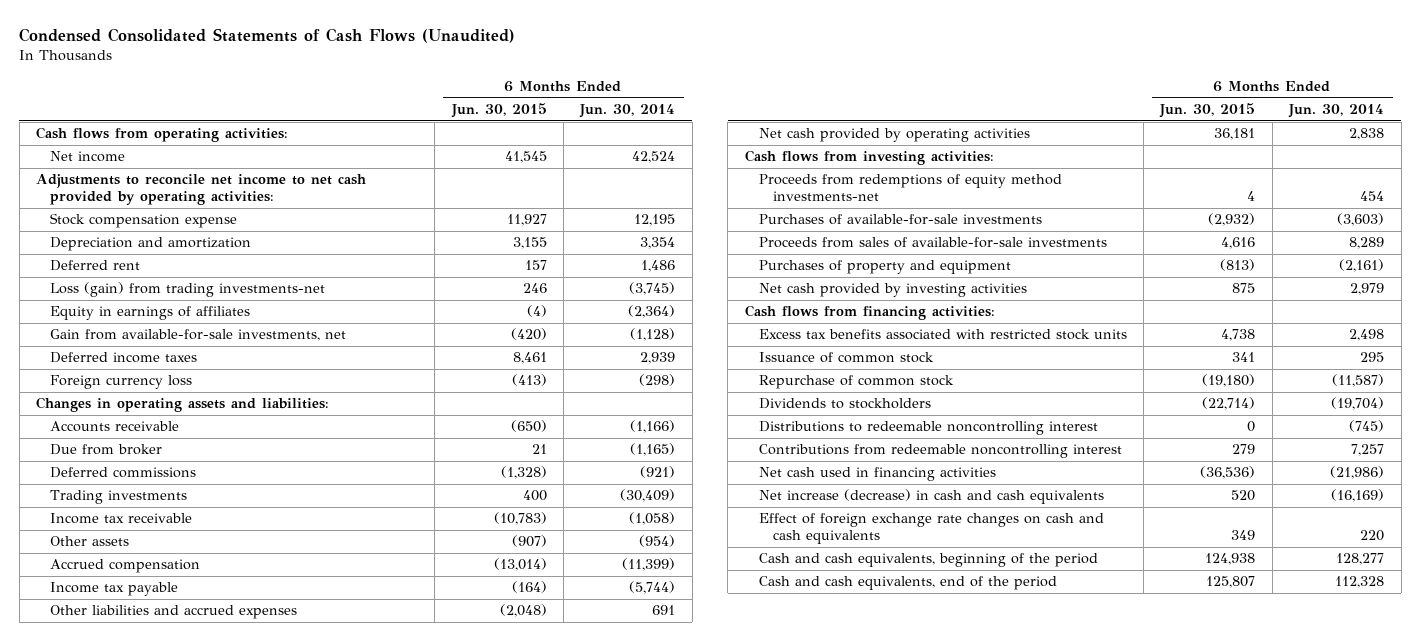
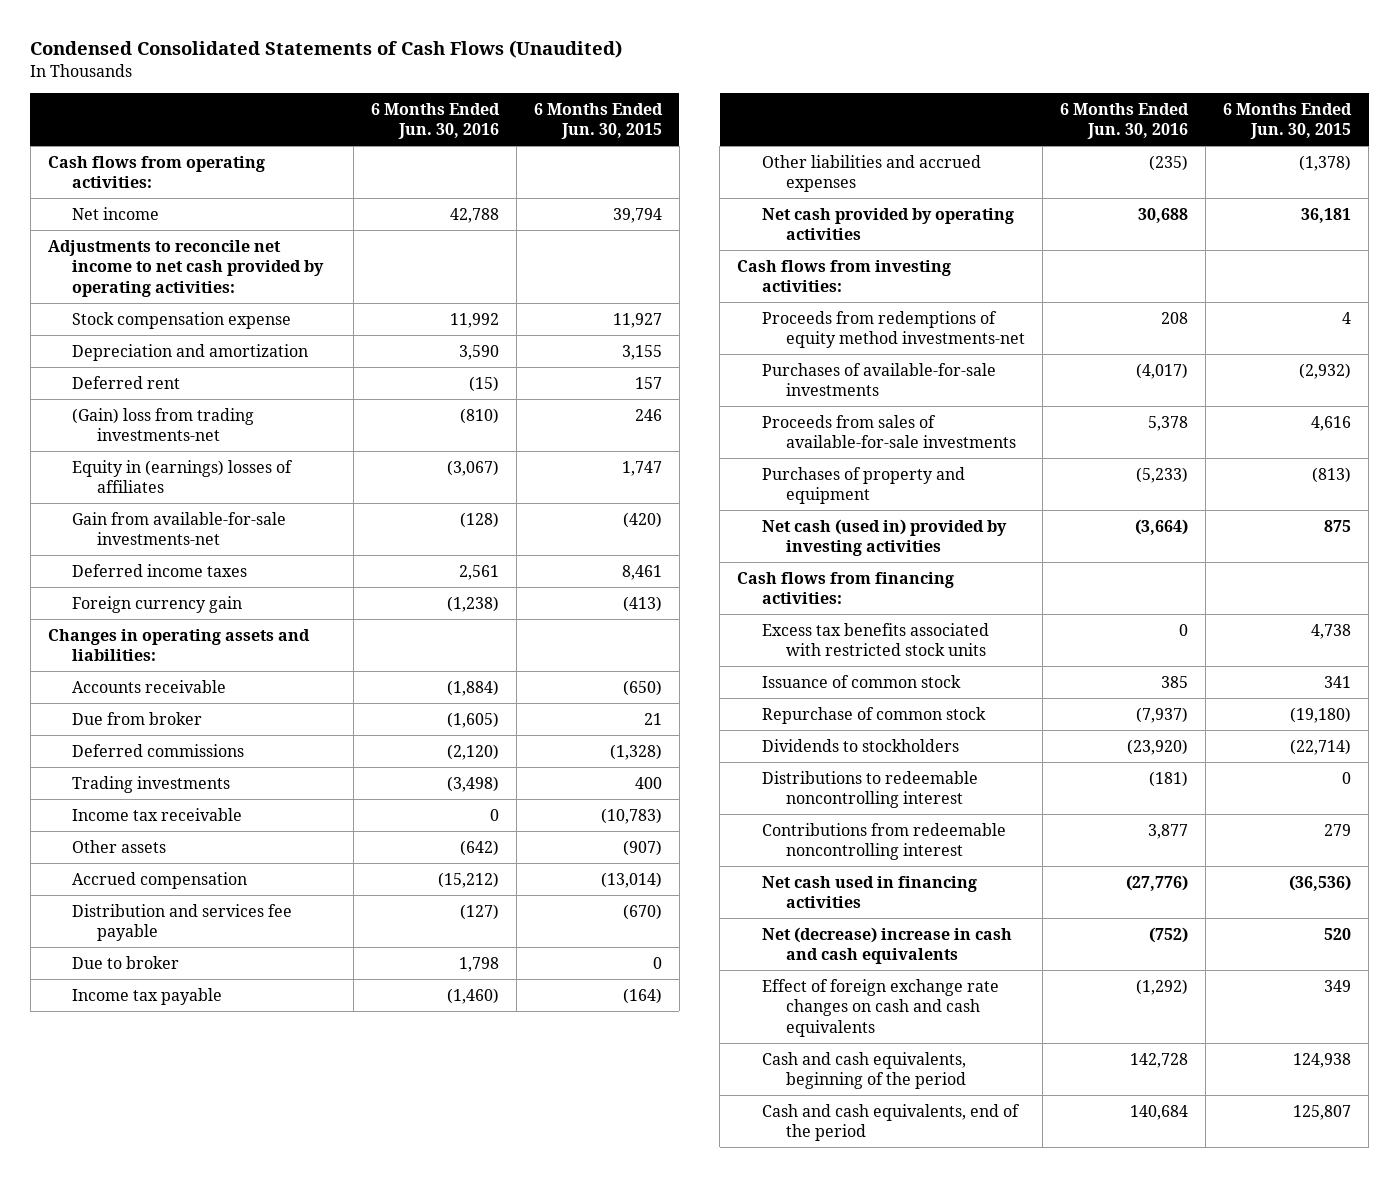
[579,104,676,119] Jun. 30, 2014 -> none
none -> [370,102,500,140] 6 Months Ended Jun. 30, 2016
[504,151,547,164] 41,545 -> [612,207,662,223] 39,794
[49,282,325,298] Loss (gain) from trading investments-net -> [72,407,255,442] (Gain) loss from trading investments-net
[49,306,250,321] Equity in earnings of affiliates -> [72,459,294,494] Equity in (earnings) losses of affiliates
[526,305,547,318] (4) -> [621,460,662,476] 1,747
[49,329,346,342] Gain from available-for-sale investments, net -> [72,511,287,546] Gain from available-for-sale investments-net
[49,375,192,390] Foreign currency loss -> [72,595,243,613] Foreign currency gain
none -> [72,903,293,942] Distribution and services fee payable
none -> [72,955,180,969] Due to broker
[499,604,547,618] (2,048) -> [1299,154,1352,171] (1,378)
[758,283,1027,298] Net cash provided by investing activities -> [761,518,1007,557] Net cash (used in) provided by investing activities
[758,489,1104,505] Net increase (decrease) in cash and cash equivalents -> [761,926,1012,965] Net (decrease) increase in cash and cash equivalents

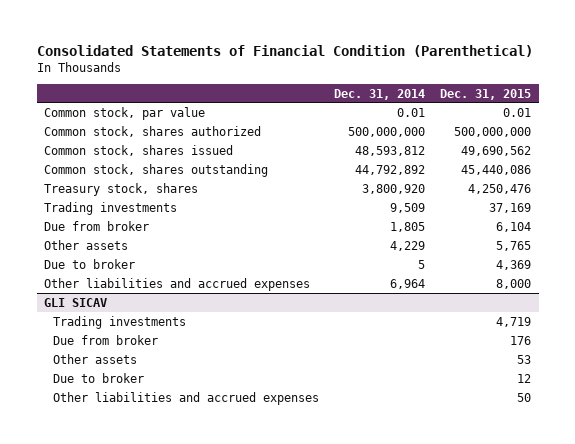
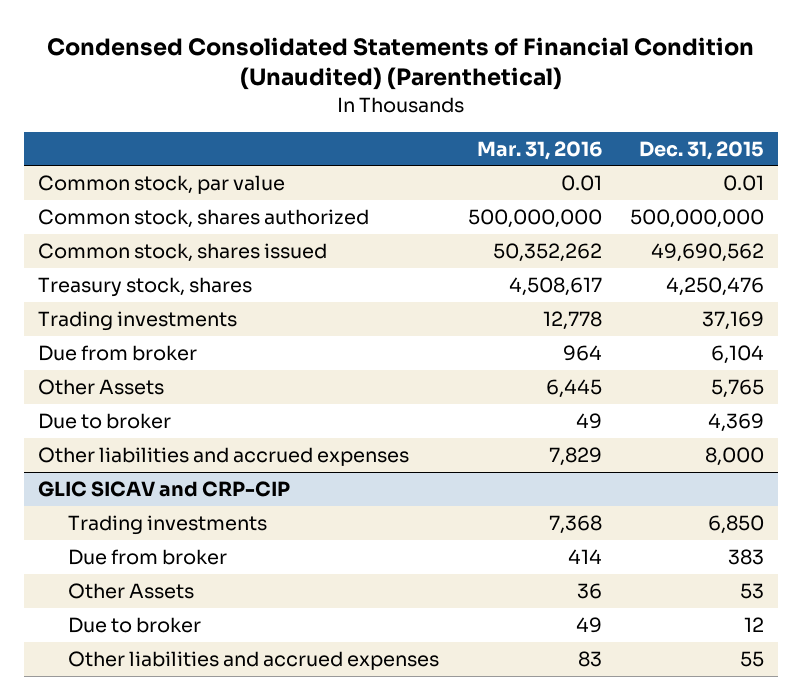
[36,44,533,57] Consolidated Statements of Financial Condition (Parenthetical) -> [47,36,755,91] Condensed Consolidated Statements of Financial Condition (Unaudited) (Parenthetical)
[334,88,426,100] Dec. 31, 2014 -> none
none -> [476,140,602,160] Mar. 31, 2016
[44,163,269,177] Common stock, shares outstanding -> none
[44,239,129,250] Other assets -> [38,378,165,395] Other Assets
[44,297,108,307] GLI SICAV -> none
none -> [38,480,291,497] GLIC SICAV and CRP-CIP
[496,316,532,327] 4,719 -> [707,514,764,534] 6,850
[510,335,532,345] 176 -> [727,548,764,565] 383
[52,353,137,364] Other assets -> [68,582,195,599] Other Assets
[517,392,532,402] 50 -> [739,650,764,667] 55

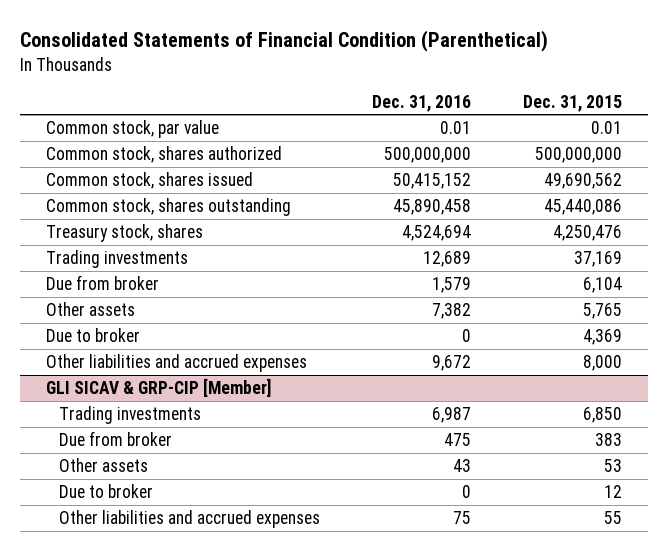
[47,36,755,91] Condensed Consolidated Statements of Financial Condition (Unaudited) (Parenthetical) -> [19,30,548,53] Consolidated Statements of Financial Condition (Parenthetical)
[476,140,602,160] Mar. 31, 2016 -> none
none -> [371,94,471,112] Dec. 31, 2016
none -> [45,198,291,217] Common stock, shares outstanding
[38,378,165,395] Other Assets -> [45,302,135,317] Other assets
[38,480,291,497] GLIC SICAV and CRP-CIP -> none
none -> [45,378,271,398] GLI SICAV & GRP-CIP [Member]
[68,582,195,599] Other Assets -> [58,458,148,473] Other assets

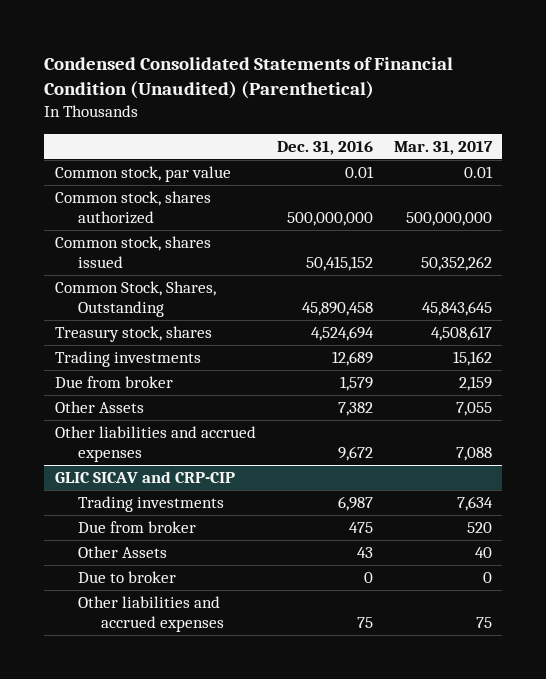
[19,30,548,53] Consolidated Statements of Financial Condition (Parenthetical) -> [44,56,454,100] Condensed Consolidated Statements of Financial Condition (Unaudited) (Parenthetical)
[522,94,622,112] Dec. 31, 2015 -> none
none -> [393,140,493,155] Mar. 31, 2017
[45,198,291,217] Common stock, shares outstanding -> [54,281,216,317] Common Stock, Shares, Outstanding
[45,328,140,343] Due to broker -> none
[45,302,135,317] Other assets -> [54,401,144,414] Other Assets
[45,378,271,398] GLI SICAV & GRP-CIP [Member] -> none
none -> [54,471,235,484] GLIC SICAV and CRP-CIP
[58,458,148,473] Other assets -> [77,546,167,559] Other Assets

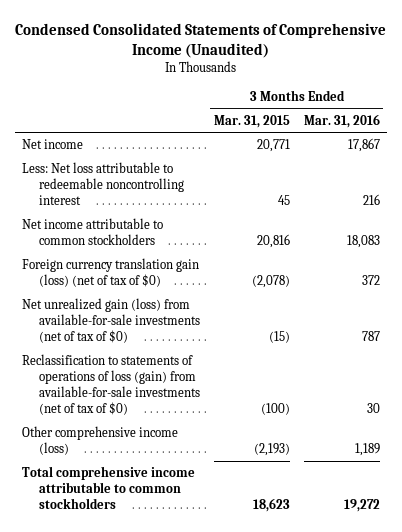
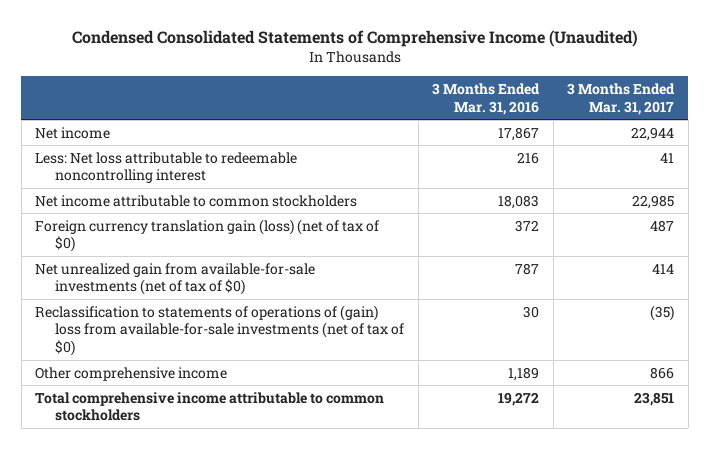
[213,114,290,128] Mar. 31, 2015 -> none
none -> [567,82,676,115] 3 Months Ended Mar. 31, 2017
[22,298,200,344] Net unrealized gain (loss) from available-for-sale investments (net of tax of $0) -> [35,262,316,296] Net unrealized gain from available-for-sale investments (net of tax of $0)
[22,354,200,415] Reclassification to statements of operations of loss (gain) from available-for-sale investments (net of tax of $0) -> [35,304,405,356] Reclassification to statements of operations of (gain) loss from available-for-sale investments (net of tax of $0)
[22,426,179,456] Other comprehensive income (loss) -> [35,366,228,381] Other comprehensive income

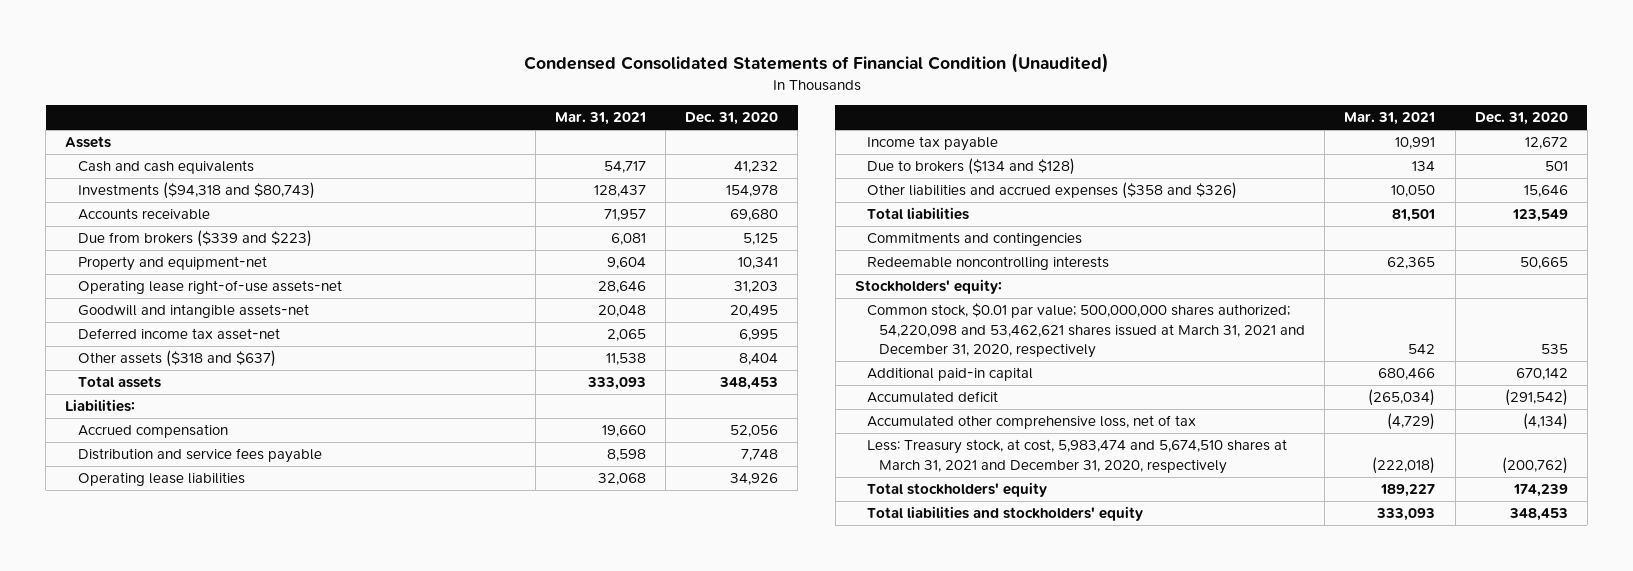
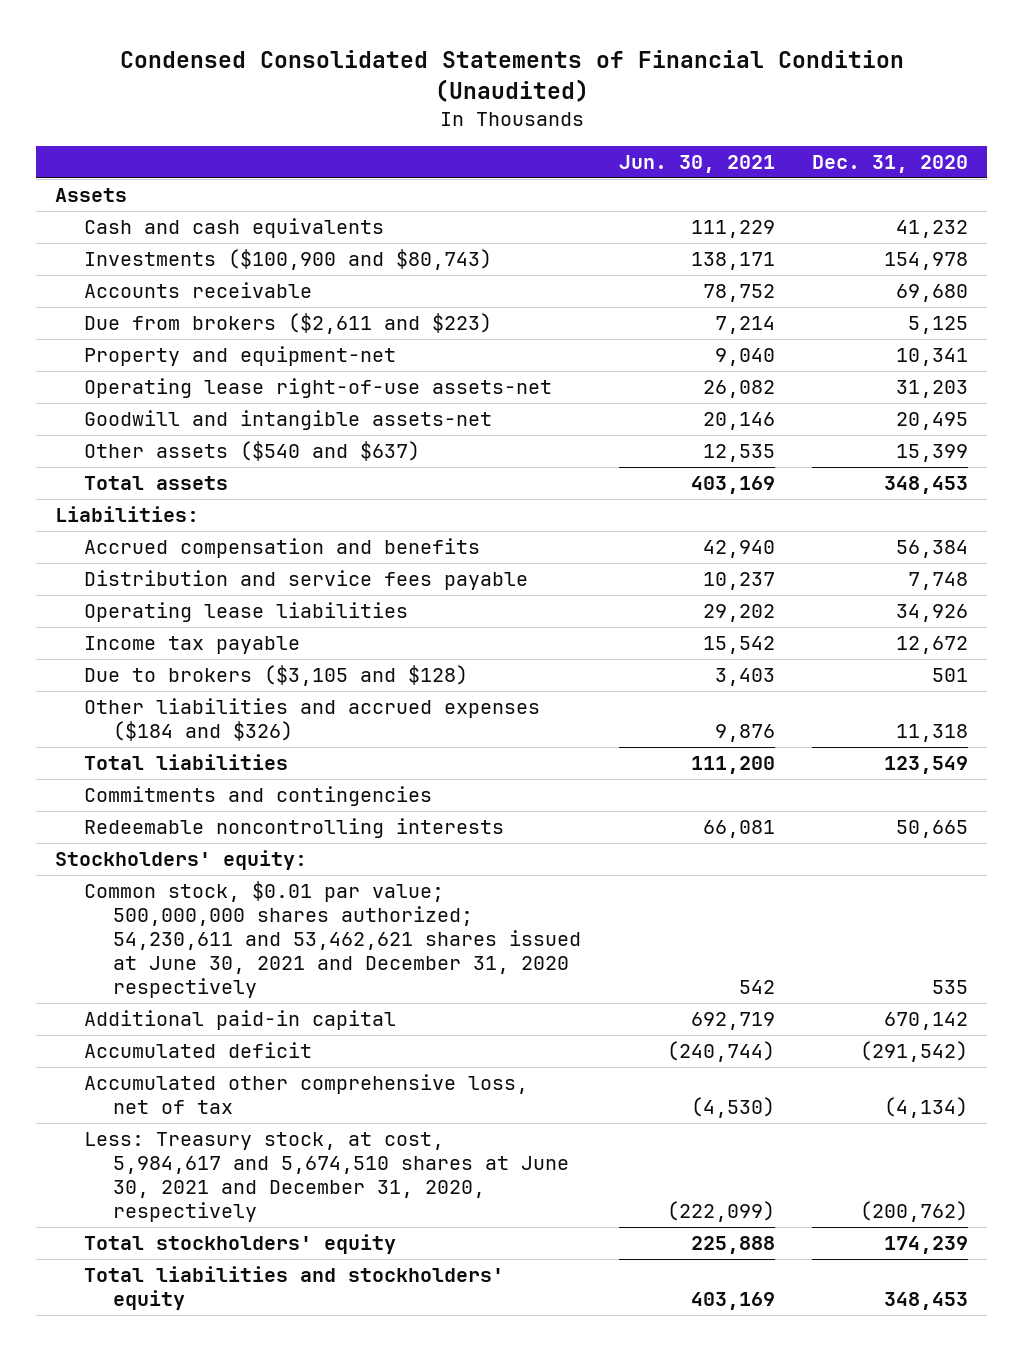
[554,112,646,126] Mar. 31, 2021 -> none
none -> [618,155,775,174] Jun. 30, 2021
[77,182,315,200] Investments ($94,318 and $80,743) -> [84,249,493,271] Investments ($100,900 and $80,743)
[77,230,312,248] Due from brokers ($339 and $223) -> [84,313,493,335] Due from brokers ($2,611 and $223)
[77,328,280,341] Deferred income tax asset-net -> none
[77,350,276,368] Other assets ($318 and $637) -> [84,441,421,462] Other assets ($540 and $637)
[738,353,778,366] 8,404 -> [896,444,969,463] 15,399
[77,424,228,439] Accrued compensation -> [84,538,481,559] Accrued compensation and benefits
[729,425,778,438] 52,056 -> [896,540,969,559] 56,384
[867,158,1076,176] Due to brokers ($134 and $128) -> [84,665,469,687] Due to brokers ($3,105 and $128)
[867,182,1238,200] Other liabilities and accrued expenses ($358 and $326) -> [84,698,541,742] Other liabilities and accrued expenses ($184 and $326)
[1523,185,1568,198] 15,646 -> [896,724,969,743] 11,318
[867,303,1306,359] Common stock, $0.01 par value; 500,000,000 shares authorized; 54,220,098 and 53,462,621 shares issued at March 31, 2021 and December 31, 2020, respectively -> [84,881,582,999] Common stock, $0.01 par value; 500,000,000 shares authorized; 54,230,611 and 53,462,621 shares issued at June 30, 2021 and December 31, 2020 respectively
[867,439,1288,474] Less: Treasury stock, at cost, 5,983,474 and 5,674,510 shares at March 31, 2021 and December 31, 2020, respectively -> [84,1132,570,1223] Less: Treasury stock, at cost, 5,984,617 and 5,674,510 shares at June 30, 2021 and December 31, 2020, respectively

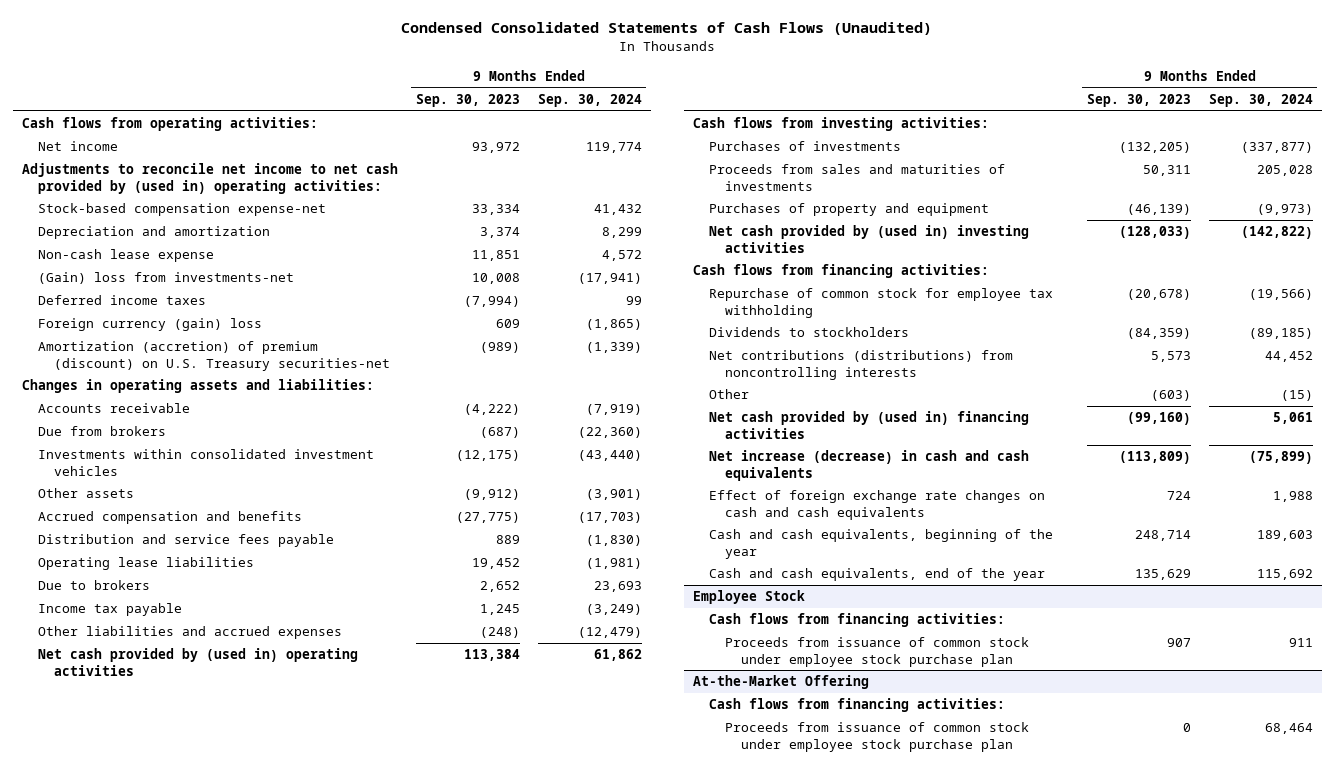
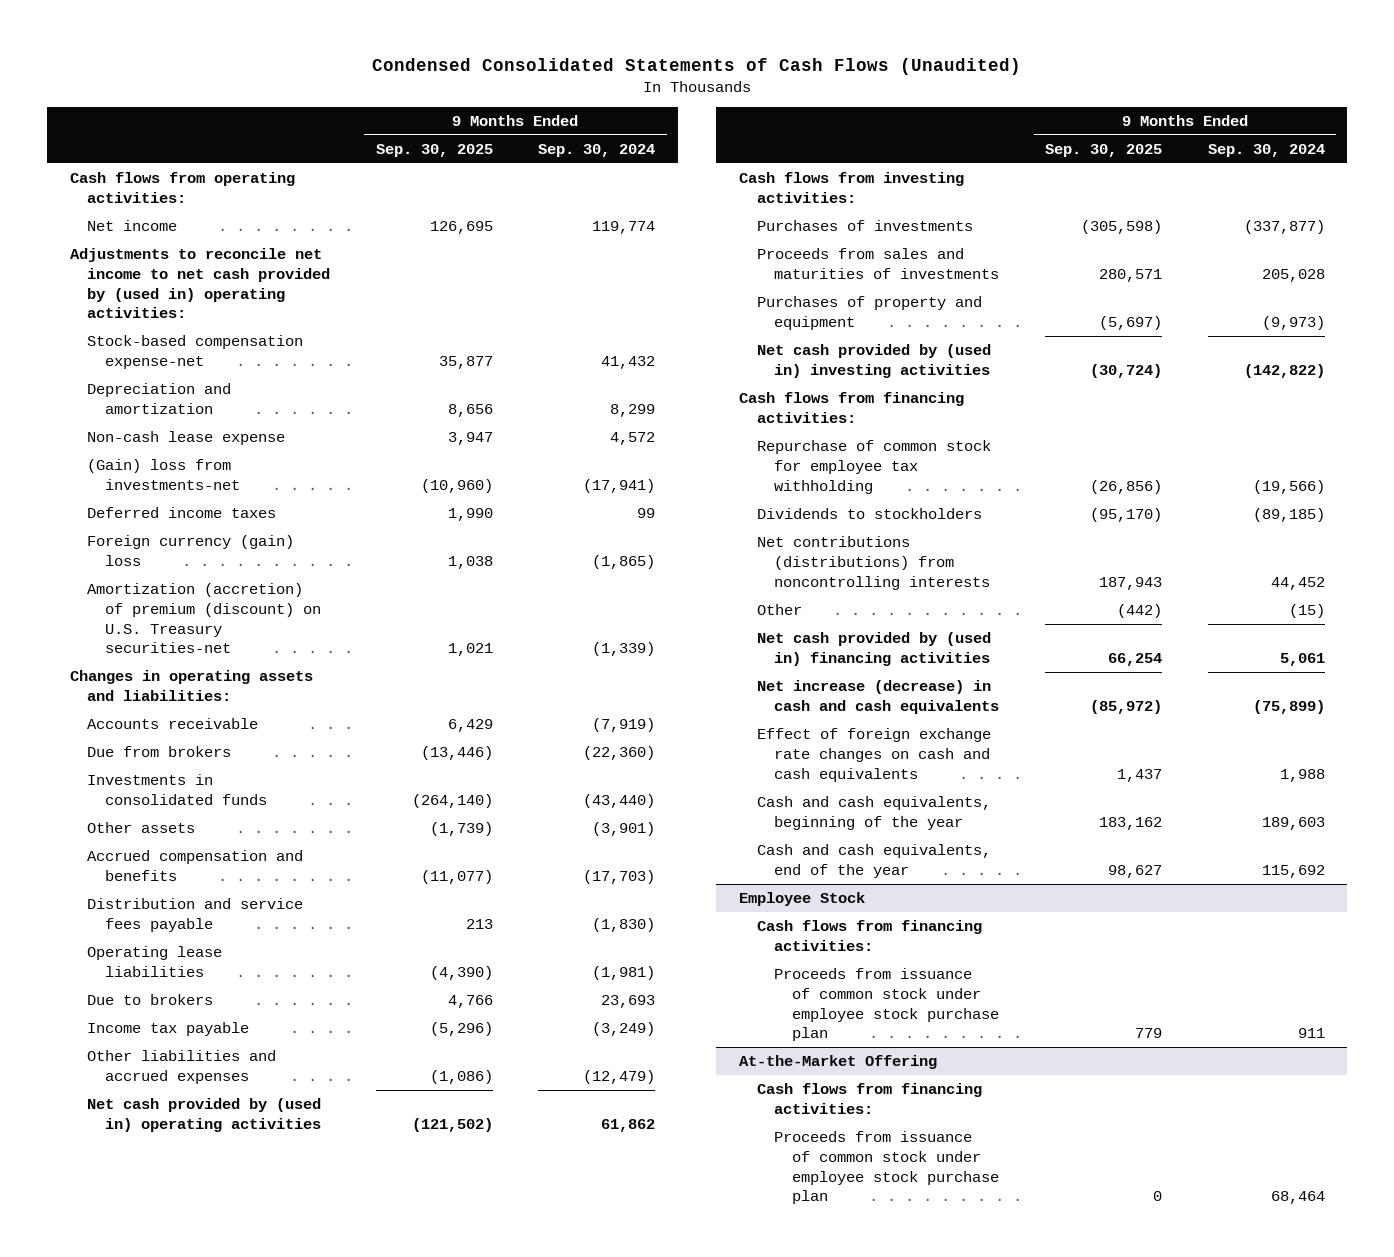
[415,93,520,107] Sep. 30, 2023 -> none
none -> [375,144,493,158] Sep. 30, 2025
[38,449,375,476] Investments within consolidated investment vehicles -> [87,774,267,805] Investments in consolidated funds

